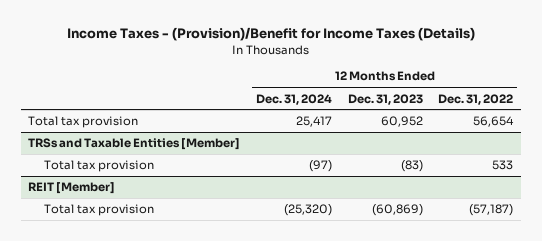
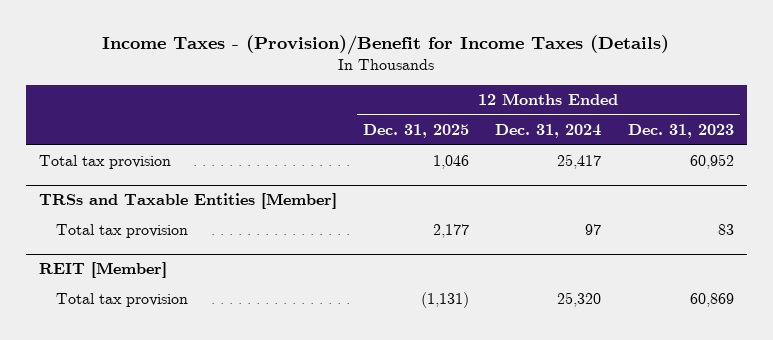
[438,93,514,105] Dec. 31, 2022 -> none
none -> [363,124,470,139] Dec. 31, 2025
[309,160,333,173] (97) -> [585,224,602,236] 97
[400,160,423,173] (83) -> [717,224,734,236] 83
[284,204,333,217] (25,320) -> [557,292,602,308] 25,320
[371,204,423,217] (60,869) -> [689,293,734,308] 60,869

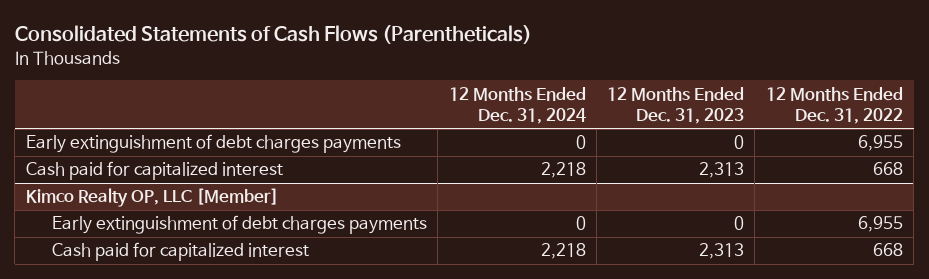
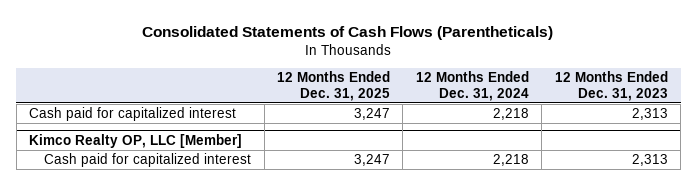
[765,86,903,124] 12 Months Ended Dec. 31, 2022 -> none
none -> [276,71,390,101] 12 Months Ended Dec. 31, 2025
[25,134,401,154] Early extinguishment of debt charges payments -> none
[51,215,427,235] Early extinguishment of debt charges payments -> none

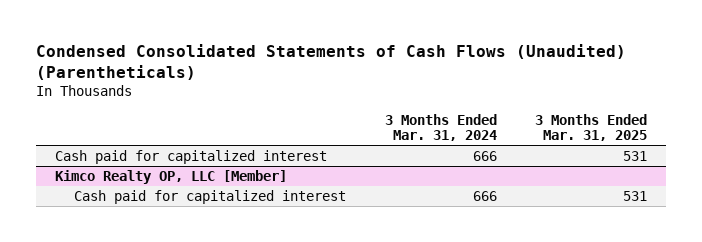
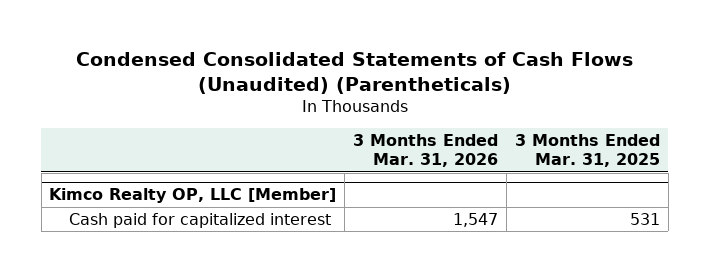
[384,113,497,142] 3 Months Ended Mar. 31, 2024 -> none
none -> [353,134,499,168] 3 Months Ended Mar. 31, 2026
[55,149,328,164] Cash paid for capitalized interest -> none

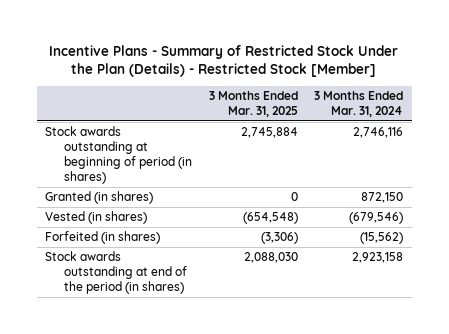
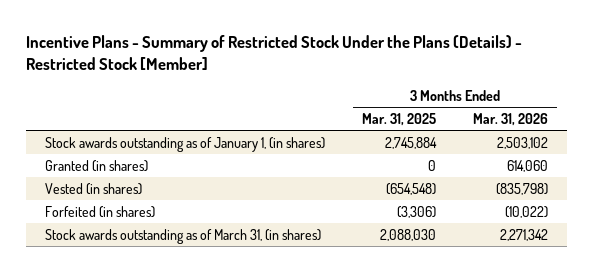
[49,44,399,78] Incentive Plans - Summary of Restricted Stock Under the Plan (Details) - Restricted Stock [Member] -> [26,35,523,71] Incentive Plans - Summary of Restricted Stock Under the Plans (Details) - Restricted Stock [Member]
[314,91,404,118] 3 Months Ended Mar. 31, 2024 -> none
none -> [473,113,549,127] Mar. 31, 2026
[45,126,193,185] Stock awards outstanding at beginning of period (in shares) -> [44,136,325,152] Stock awards outstanding as of January 1, (in shares)
[45,251,188,295] Stock awards outstanding at end of the period (in shares) -> [44,228,321,244] Stock awards outstanding as of March 31, (in shares)

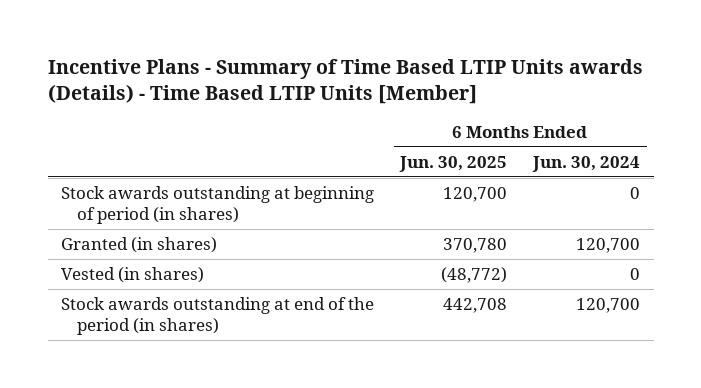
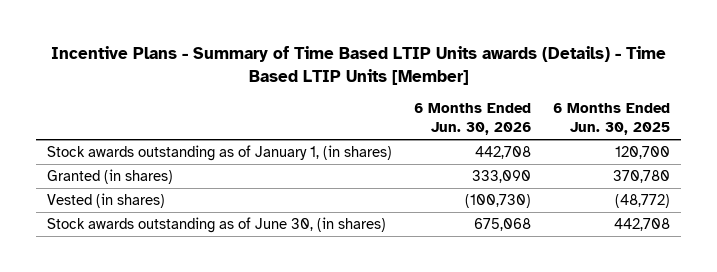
[532,155,641,172] Jun. 30, 2024 -> none
none -> [414,103,532,136] 6 Months Ended Jun. 30, 2026
[60,186,374,225] Stock awards outstanding at beginning of period (in shares) -> [47,145,393,162] Stock awards outstanding as of January 1, (in shares)
[60,297,374,336] Stock awards outstanding at end of the period (in shares) -> [47,217,387,234] Stock awards outstanding as of June 30, (in shares)

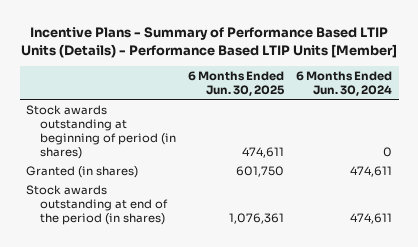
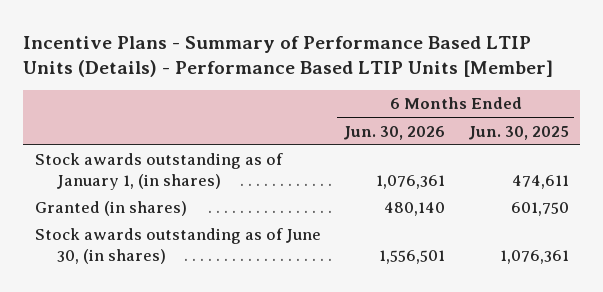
[296,71,393,97] 6 Months Ended Jun. 30, 2024 -> none
none -> [343,125,446,140] Jun. 30, 2026
[26,104,176,160] Stock awards outstanding at beginning of period (in shares) -> [34,153,283,191] Stock awards outstanding as of January 1, (in shares)
[26,184,168,225] Stock awards outstanding at end of the period (in shares) -> [34,228,321,265] Stock awards outstanding as of June 30, (in shares)

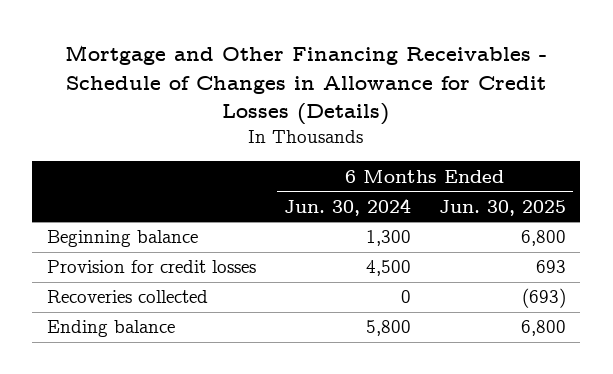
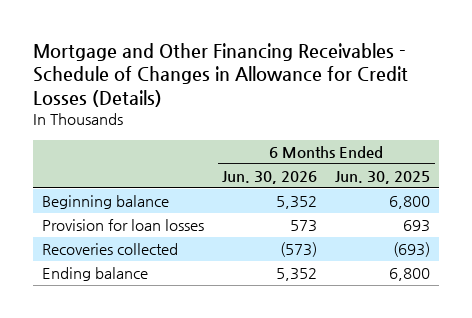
[283,197,411,216] Jun. 30, 2024 -> none
none -> [222,170,318,184] Jun. 30, 2026
[46,260,256,274] Provision for credit losses -> [42,219,205,232] Provision for loan losses

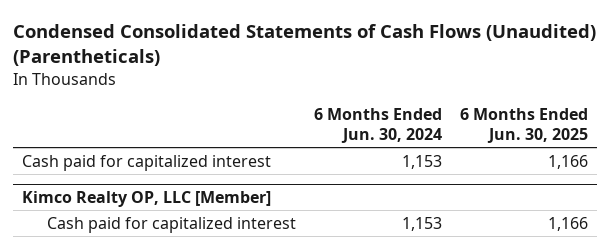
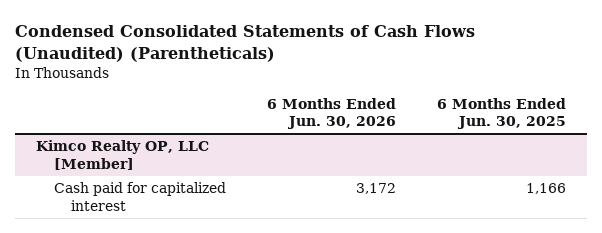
[313,107,442,143] 6 Months Ended Jun. 30, 2024 -> none
none -> [266,97,396,130] 6 Months Ended Jun. 30, 2026
[22,154,272,171] Cash paid for capitalized interest -> none

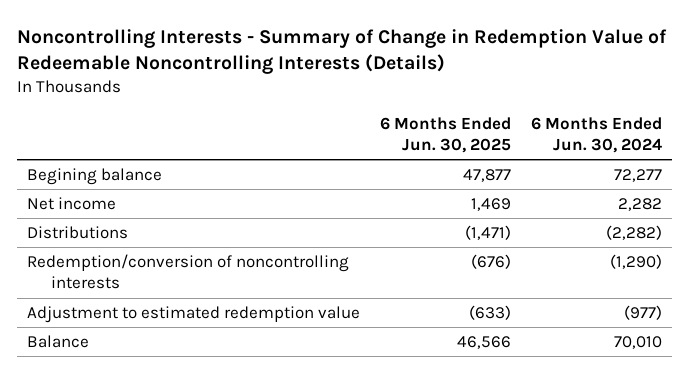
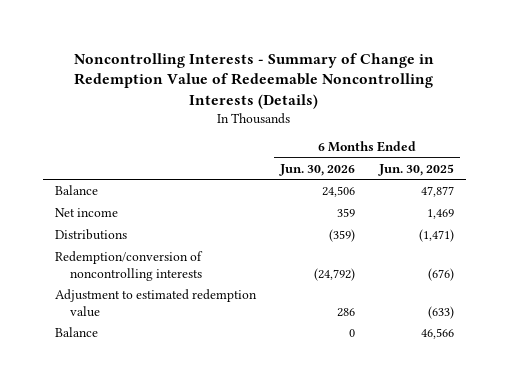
[531,116,663,154] 6 Months Ended Jun. 30, 2024 -> none
none -> [278,163,355,176] Jun. 30, 2026
[27,167,163,185] Begining balance -> [54,185,98,196] Balance

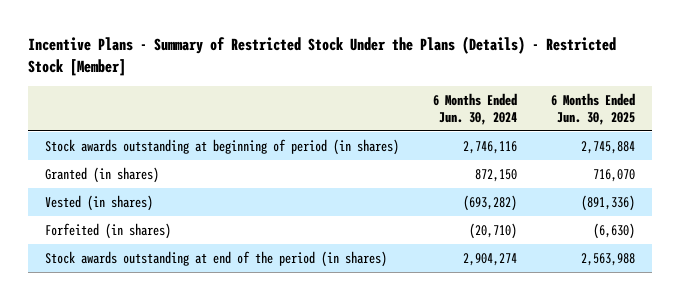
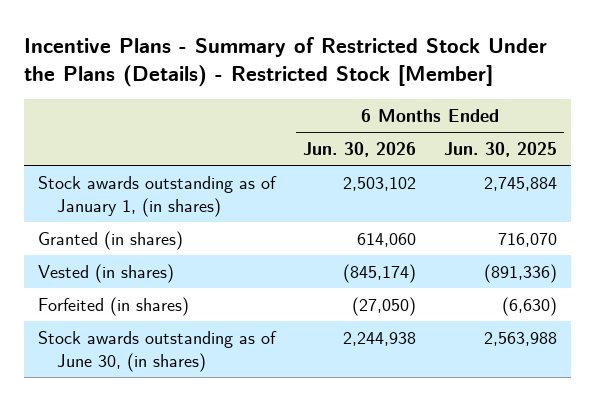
[433,92,518,125] 6 Months Ended Jun. 30, 2024 -> none
none -> [303,142,417,158] Jun. 30, 2026
[45,138,400,155] Stock awards outstanding at beginning of period (in shares) -> [38,175,278,217] Stock awards outstanding as of January 1, (in shares)
[45,250,388,267] Stock awards outstanding at end of the period (in shares) -> [38,330,278,372] Stock awards outstanding as of June 30, (in shares)

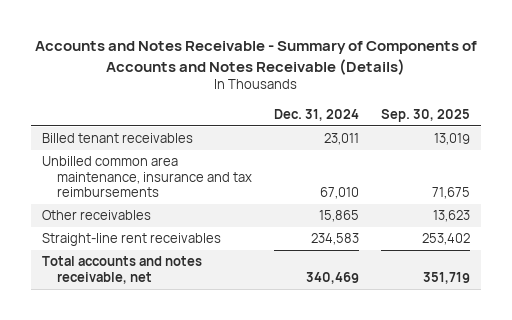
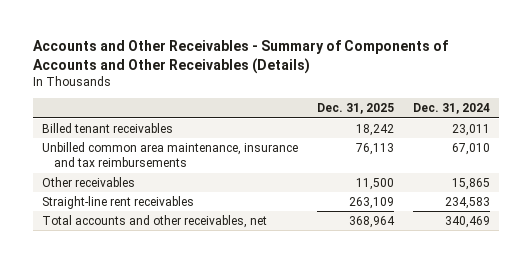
[34,41,477,75] Accounts and Notes Receivable - Summary of Components of Accounts and Notes Receivable (Details) -> [32,40,448,75] Accounts and Other Receivables - Summary of Components of Accounts and Other Receivables (Details)
[380,108,470,122] Sep. 30, 2025 -> none
none -> [317,103,395,115] Dec. 31, 2025
[41,256,202,284] Total accounts and notes receivable, net -> [42,214,268,228] Total accounts and other receivables, net

